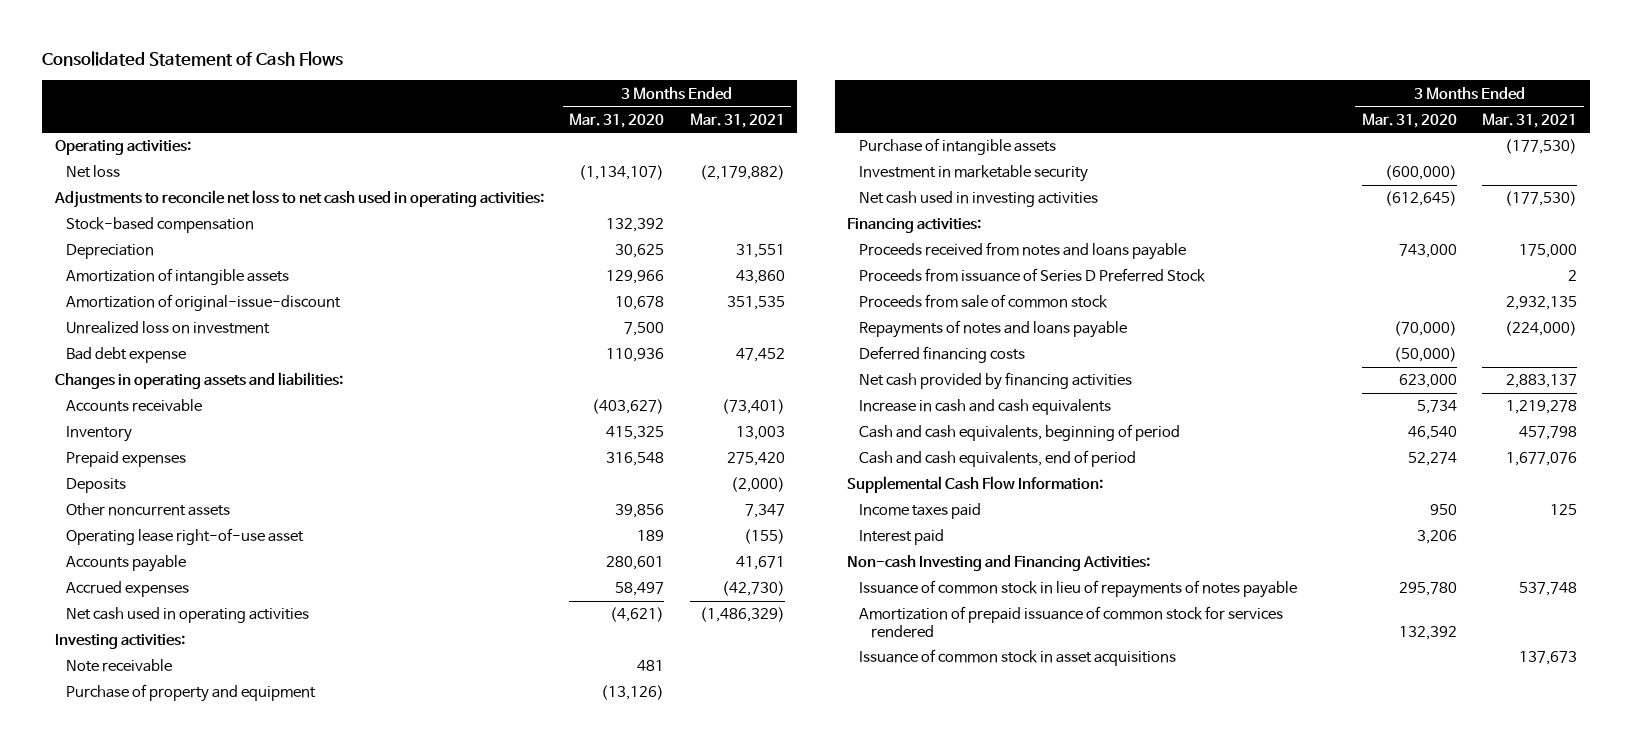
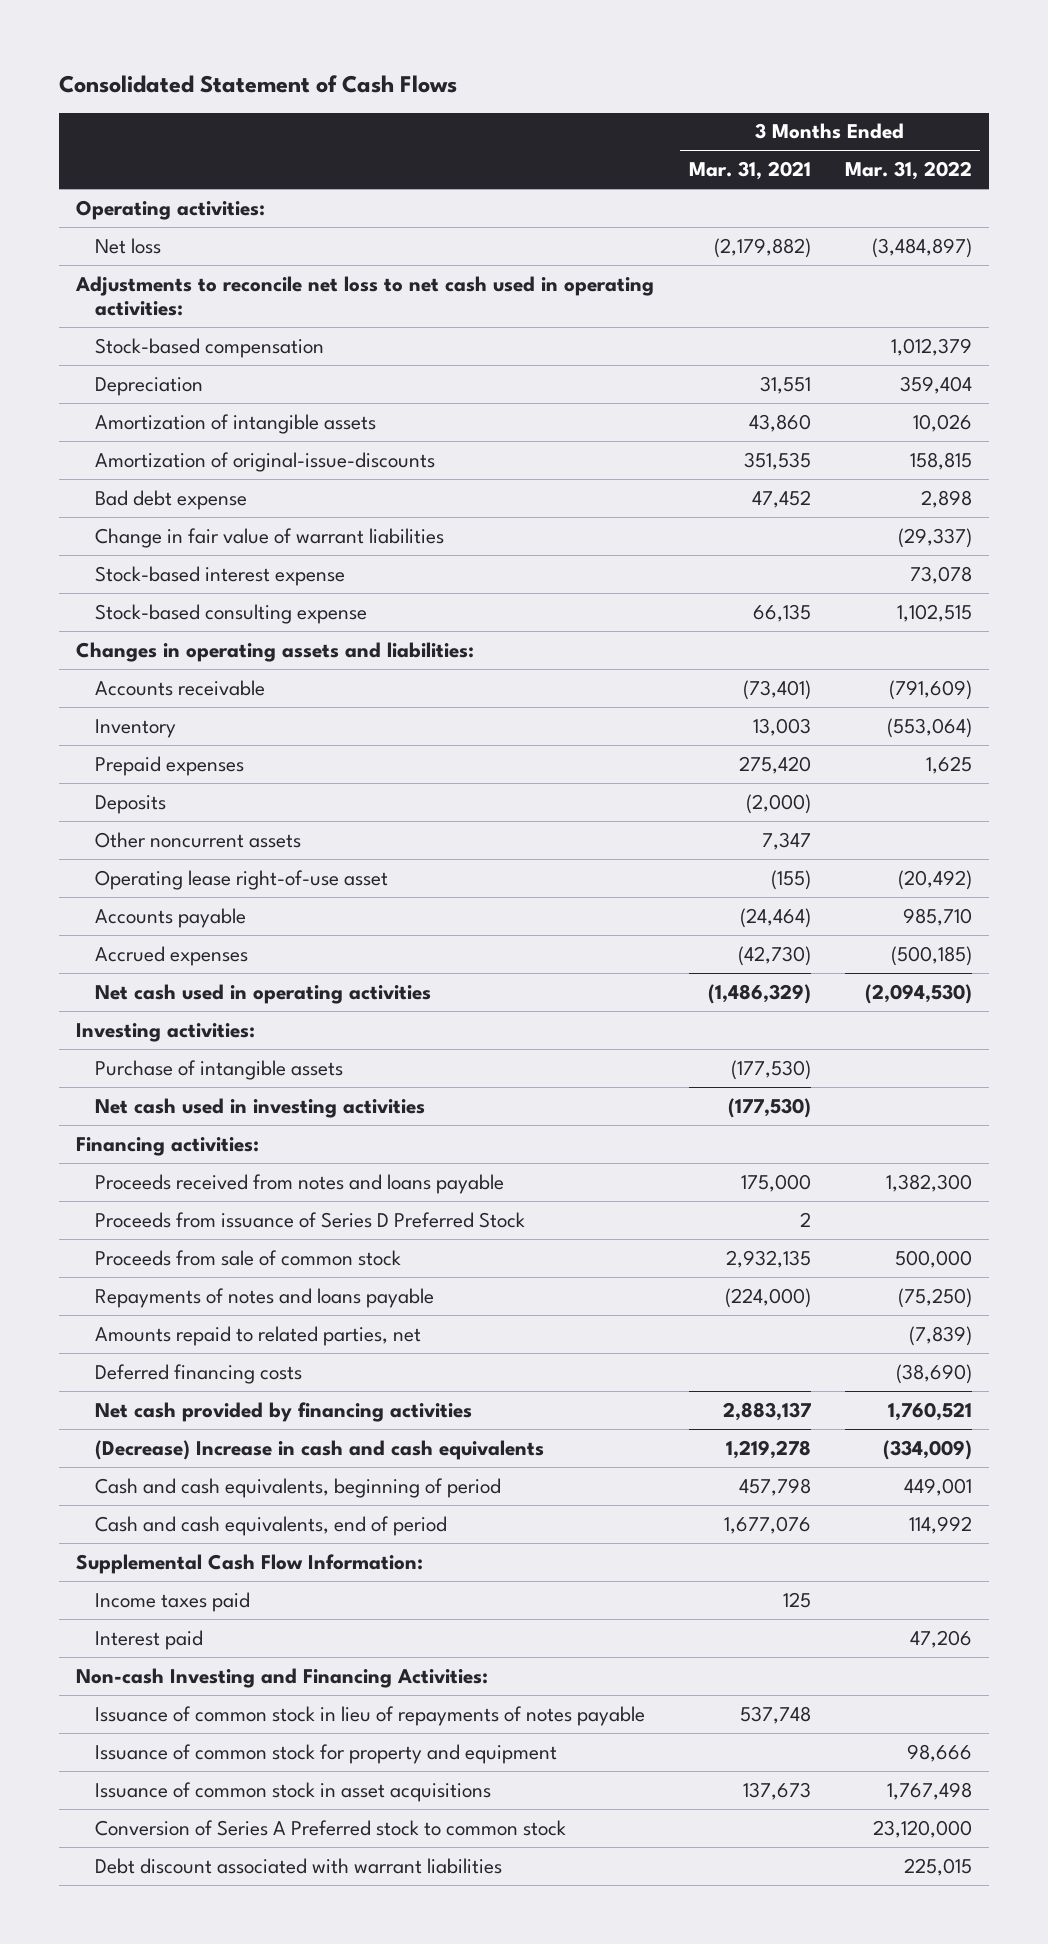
[569,112,665,128] Mar. 31, 2020 -> none
none -> [844,161,972,181] Mar. 31, 2022
[66,321,271,335] Unrealized loss on investment -> none
[66,294,342,312] Amortization of original-issue-discount -> [94,451,435,472] Amortization of original-issue-discounts
none -> [94,527,444,548] Change in fair value of warrant liabilities
none -> [94,565,345,586] Stock-based interest expense
none -> [94,603,367,624] Stock-based consulting expense
[735,556,785,571] 41,671 -> [739,907,811,928] (24,464)
[66,659,173,673] Note receivable -> none
[66,684,317,703] Purchase of property and equipment -> none
[858,165,1088,183] Investment in marketable security -> none
none -> [94,1325,421,1346] Amounts repaid to related parties, net
[858,399,1111,416] Increase in cash and cash equivalents -> [94,1439,544,1460] (Decrease) Increase in cash and cash equivalents
[858,606,1283,638] Amortization of prepaid issuance of common stock for services rendered -> none
none -> [94,1743,557,1764] Issuance of common stock for property and equipment
none -> [94,1819,566,1836] Conversion of Series A Preferred stock to common stock
none -> [94,1857,502,1874] Debt discount associated with warrant liabilities

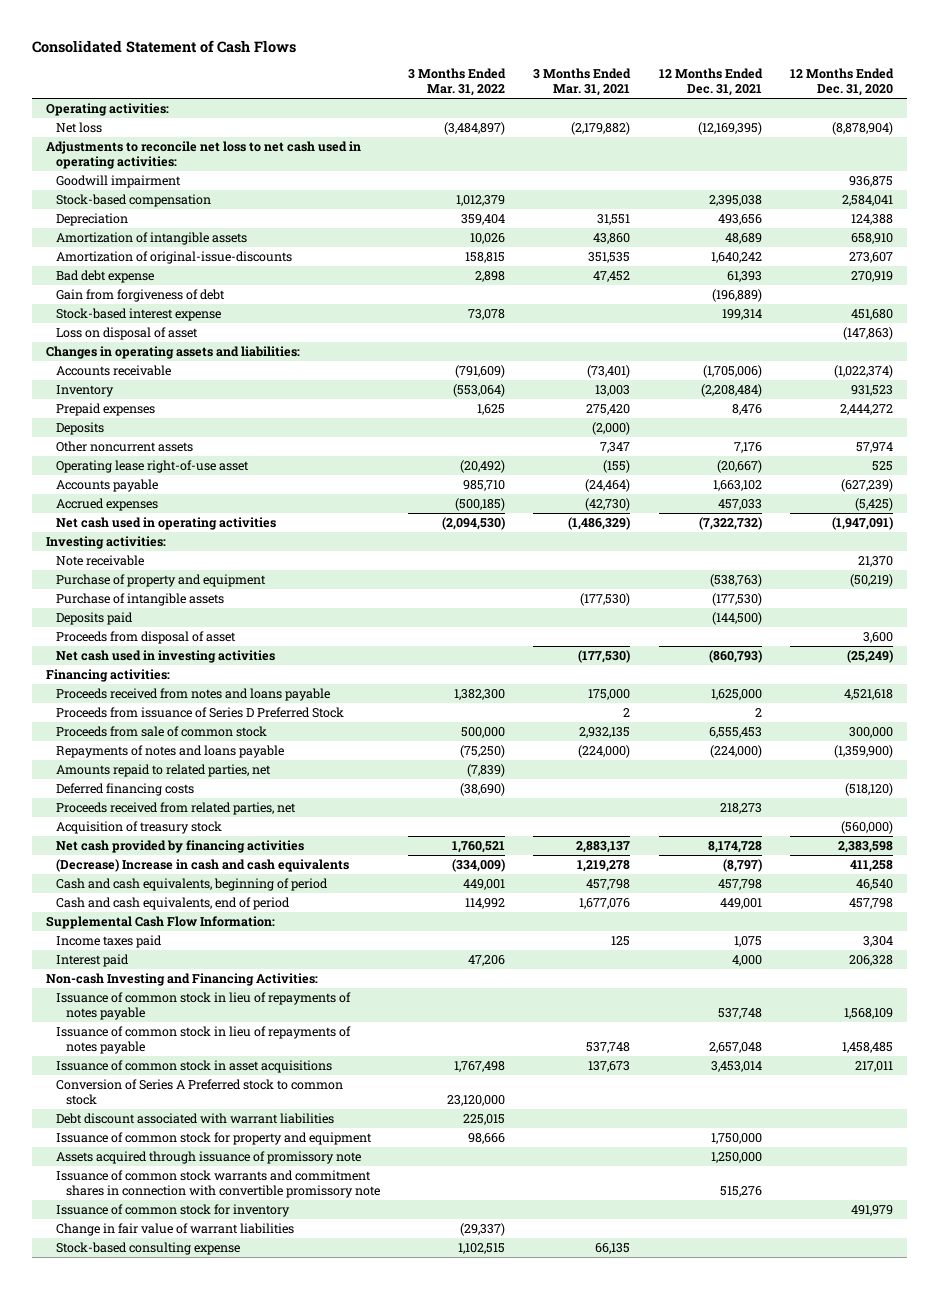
none -> [658,68,763,96] 12 Months Ended Dec. 31, 2021
none -> [789,68,894,96] 12 Months Ended Dec. 31, 2020
none -> [55,175,181,189] Goodwill impairment
none -> [55,289,225,303] Gain from forgiveness of debt
none -> [55,327,198,341] Loss on disposal of asset
none -> [55,555,144,567] Note receivable
none -> [55,574,266,588] Purchase of property and equipment
none -> [55,612,133,626] Deposits paid
none -> [55,631,236,645] Proceeds from disposal of asset
none -> [55,802,296,816] Proceeds received from related parties, net
none -> [55,821,222,835] Acquisition of treasury stock
none -> [55,992,351,1020] Issuance of common stock in lieu of repayments of notes payable
[94,1743,557,1764] Issuance of common stock for property and equipment -> [55,1132,372,1146] Issuance of common stock for property and equipment
none -> [55,1151,361,1165] Assets acquired through issuance of promissory note
none -> [55,1170,380,1198] Issuance of common stock warrants and commitment shares in connection with convertible promissory note
none -> [55,1204,290,1218] Issuance of common stock for inventory
[94,527,444,548] Change in fair value of warrant liabilities -> [55,1223,294,1237] Change in fair value of warrant liabilities
[94,603,367,624] Stock-based consulting expense -> [55,1242,240,1256] Stock-based consulting expense

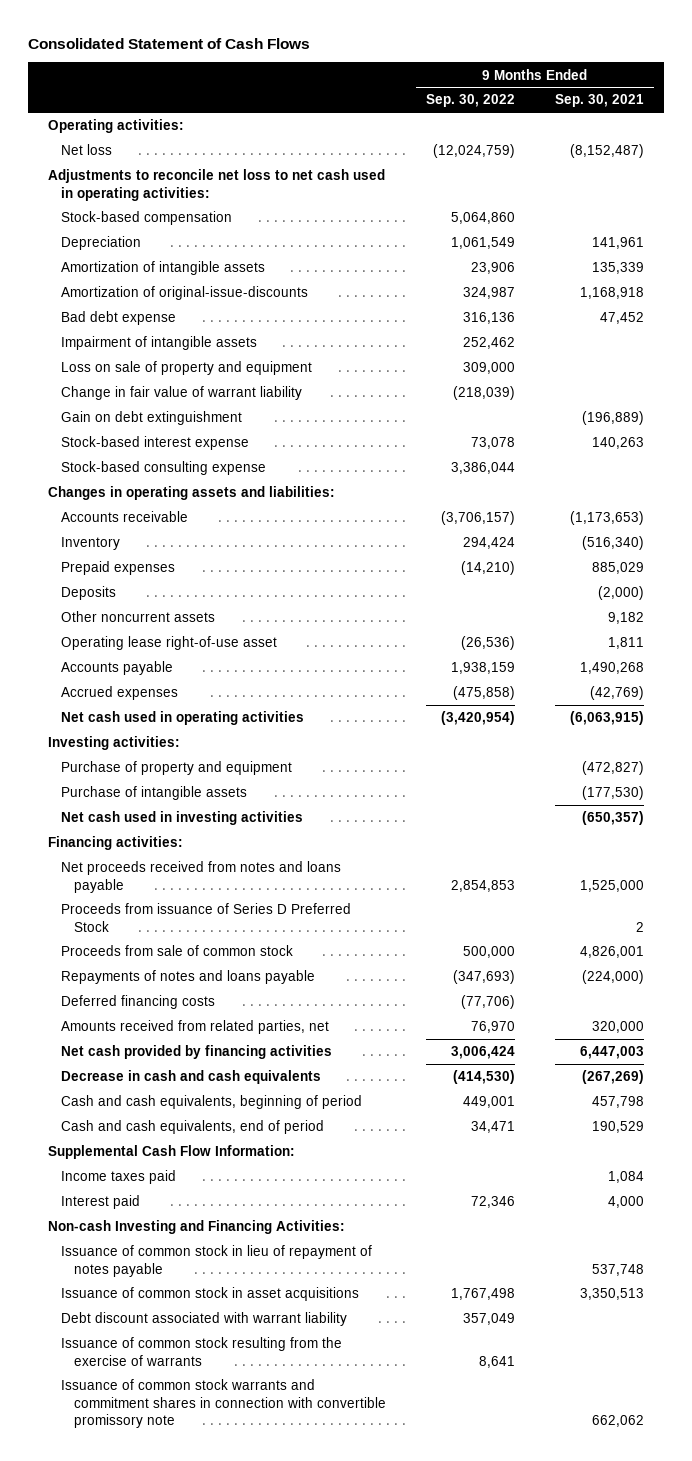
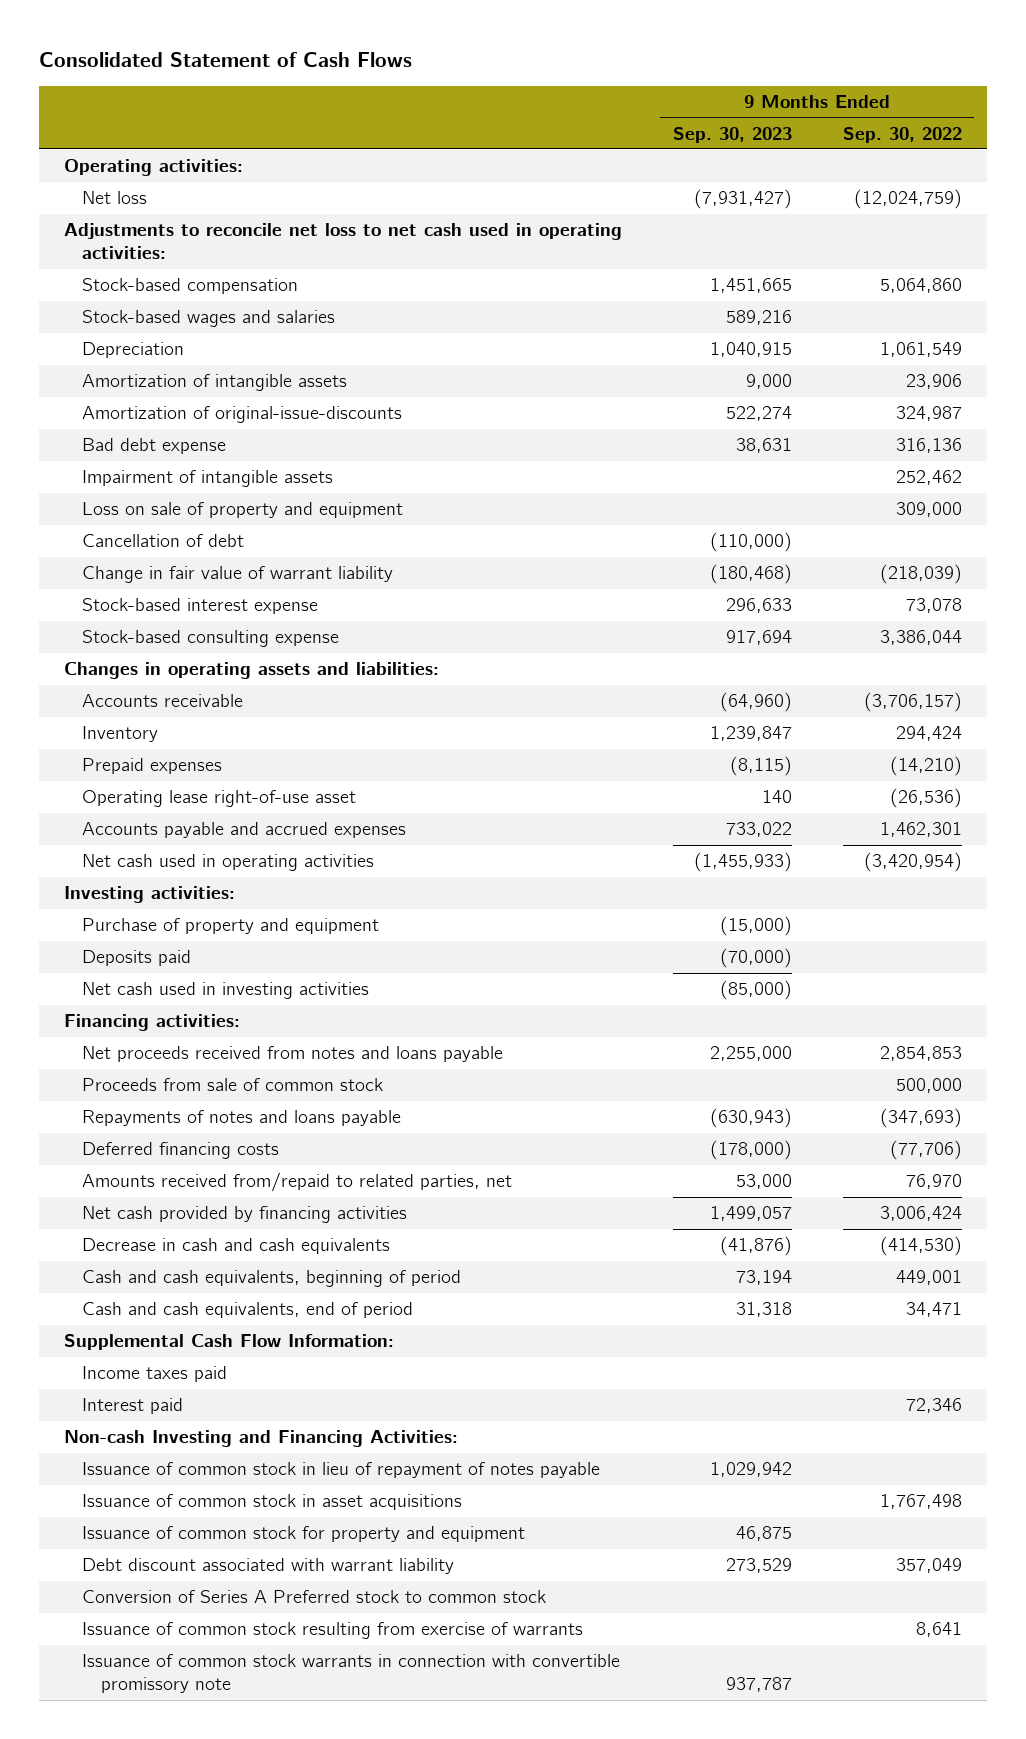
[555,94,645,108] Sep. 30, 2021 -> none
none -> [672,126,792,143] Sep. 30, 2023
none -> [82,310,336,328] Stock-based wages and salaries
none -> [82,534,245,548] Cancellation of debt
[61,411,243,426] Gain on debt extinguishment -> none
[61,586,117,601] Deposits -> none
[61,611,216,623] Other noncurrent assets -> none
[61,661,174,676] Accounts payable -> none
[61,686,179,701] Accrued expenses -> none
none -> [82,822,407,839] Accounts payable and accrued expenses
[61,786,248,801] Purchase of intangible assets -> none
none -> [82,950,192,967] Deposits paid
[61,903,352,932] Proceeds from issuance of Series D Preferred Stock -> none
[61,1020,330,1035] Amounts received from related parties, net -> [82,1172,513,1193] Amounts received from/repaid to related parties, net
none -> [82,1526,526,1543] Issuance of common stock for property and equipment
none -> [82,1590,547,1604] Conversion of Series A Preferred stock to common stock
[61,1337,343,1366] Issuance of common stock resulting from the exercise of warrants -> [82,1622,584,1640] Issuance of common stock resulting from exercise of warrants
[61,1379,386,1428] Issuance of common stock warrants and commitment shares in connection with convertible promissory note -> [82,1654,621,1694] Issuance of common stock warrants in connection with convertible promissory note

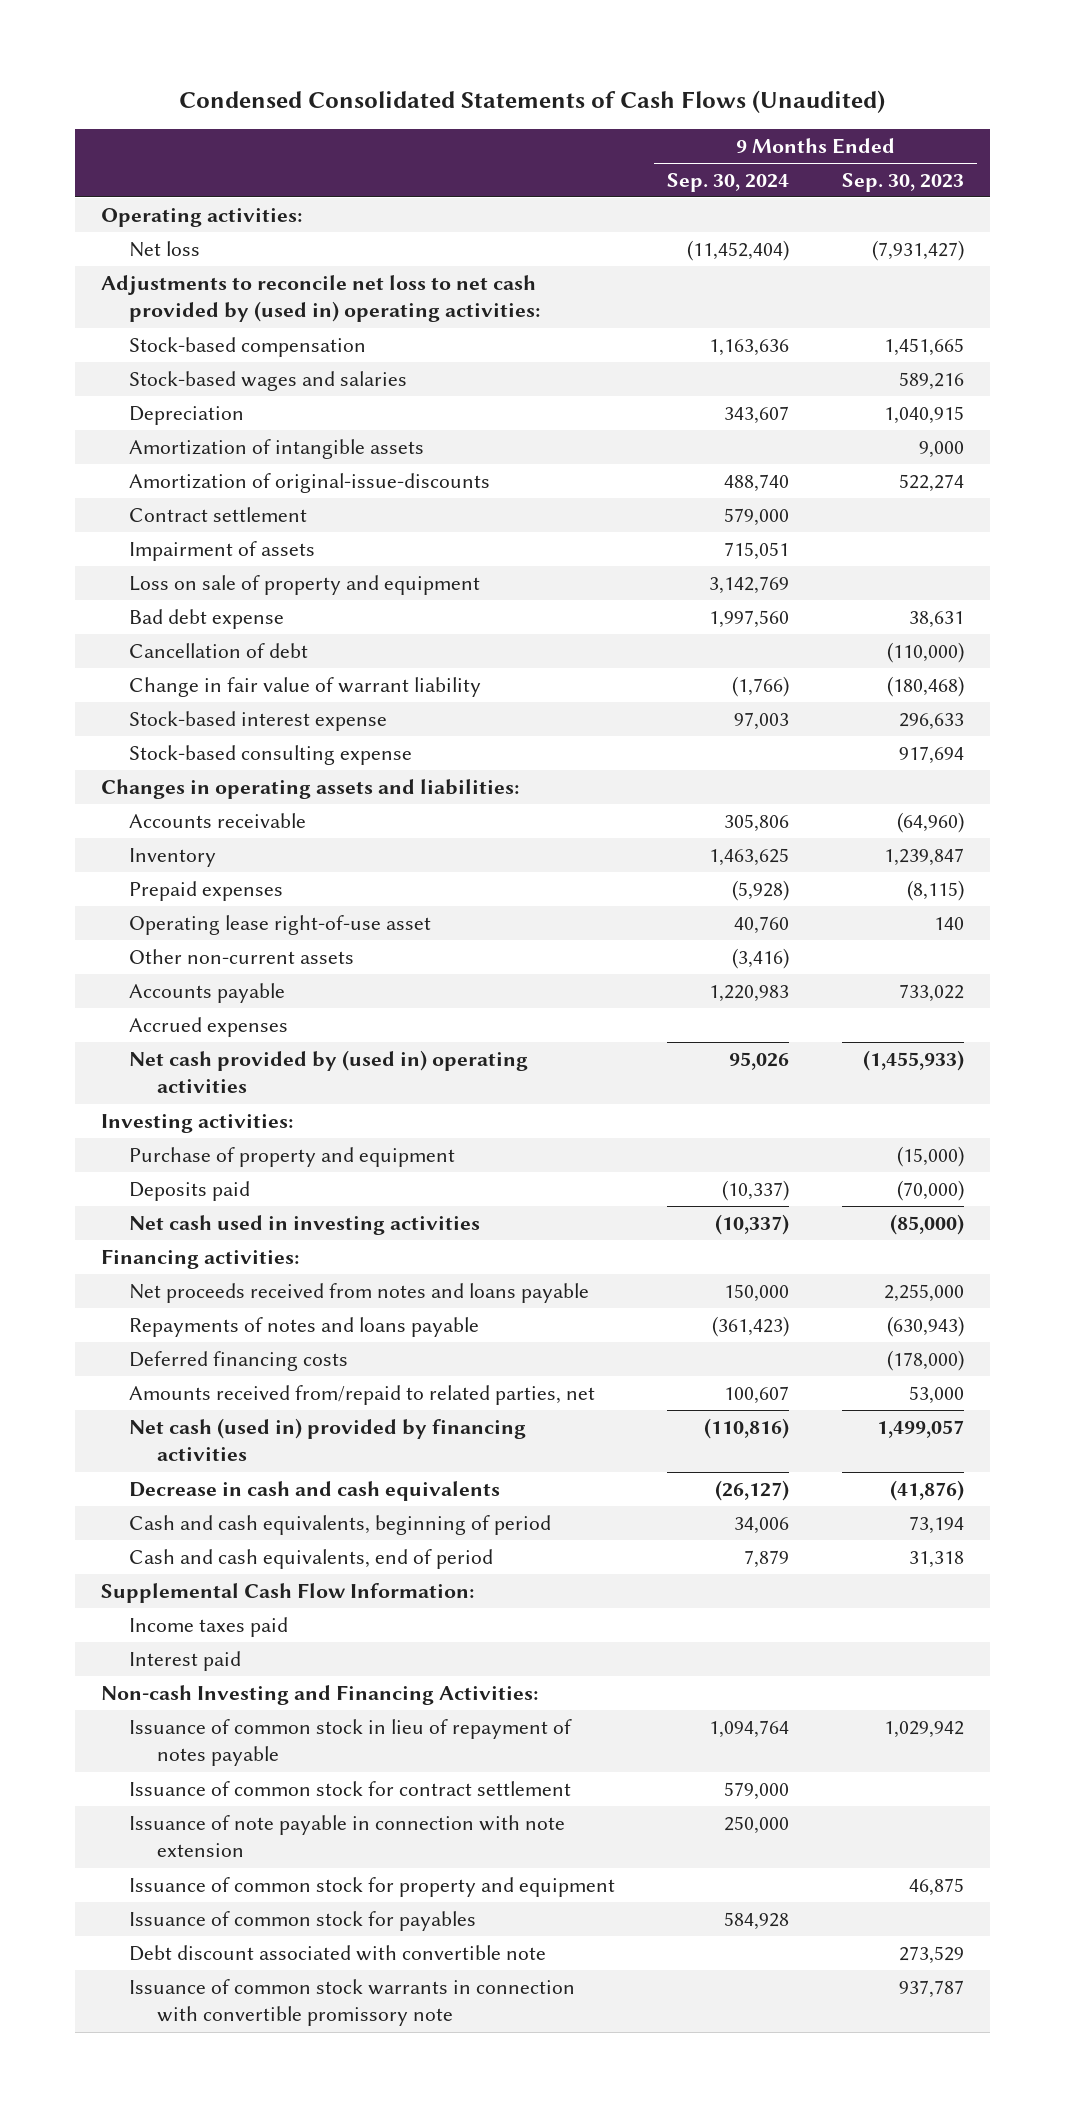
[38,52,412,68] Consolidated Statement of Cash Flows -> [179,89,886,113] Condensed Consolidated Statements of Cash Flows (Unaudited)
[842,126,962,143] Sep. 30, 2022 -> none
none -> [667,172,790,192] Sep. 30, 2024
[64,223,623,260] Adjustments to reconcile net loss to net cash used in operating activities: -> [100,274,540,323] Adjustments to reconcile net loss to net cash provided by (used in) operating activities:
none -> [128,506,307,522] Contract settlement
[82,470,334,488] Impairment of intangible assets -> [128,540,315,561] Impairment of assets
[82,438,227,455] Bad debt expense -> [128,608,284,629] Bad debt expense
none -> [128,948,354,964] Other non-current assets
[82,822,407,839] Accounts payable and accrued expenses -> [128,982,285,1003] Accounts payable
none -> [128,1016,288,1037] Accrued expenses
[82,854,375,872] Net cash used in operating activities -> [128,1049,528,1094] Net cash provided by (used in) operating activities
[82,1078,384,1092] Proceeds from sale of common stock -> none
[82,1206,408,1224] Net cash provided by financing activities -> [128,1417,526,1462] Net cash (used in) provided by financing activities
[82,1494,463,1511] Issuance of common stock in asset acquisitions -> none
none -> [128,1780,571,1796] Issuance of common stock for contract settlement
none -> [128,1814,565,1858] Issuance of note payable in connection with note extension
[82,1590,547,1604] Conversion of Series A Preferred stock to common stock -> none
[82,1622,584,1640] Issuance of common stock resulting from exercise of warrants -> none
none -> [128,1910,476,1931] Issuance of common stock for payables
[82,1558,455,1575] Debt discount associated with warrant liability -> [128,1944,546,1961] Debt discount associated with convertible note

